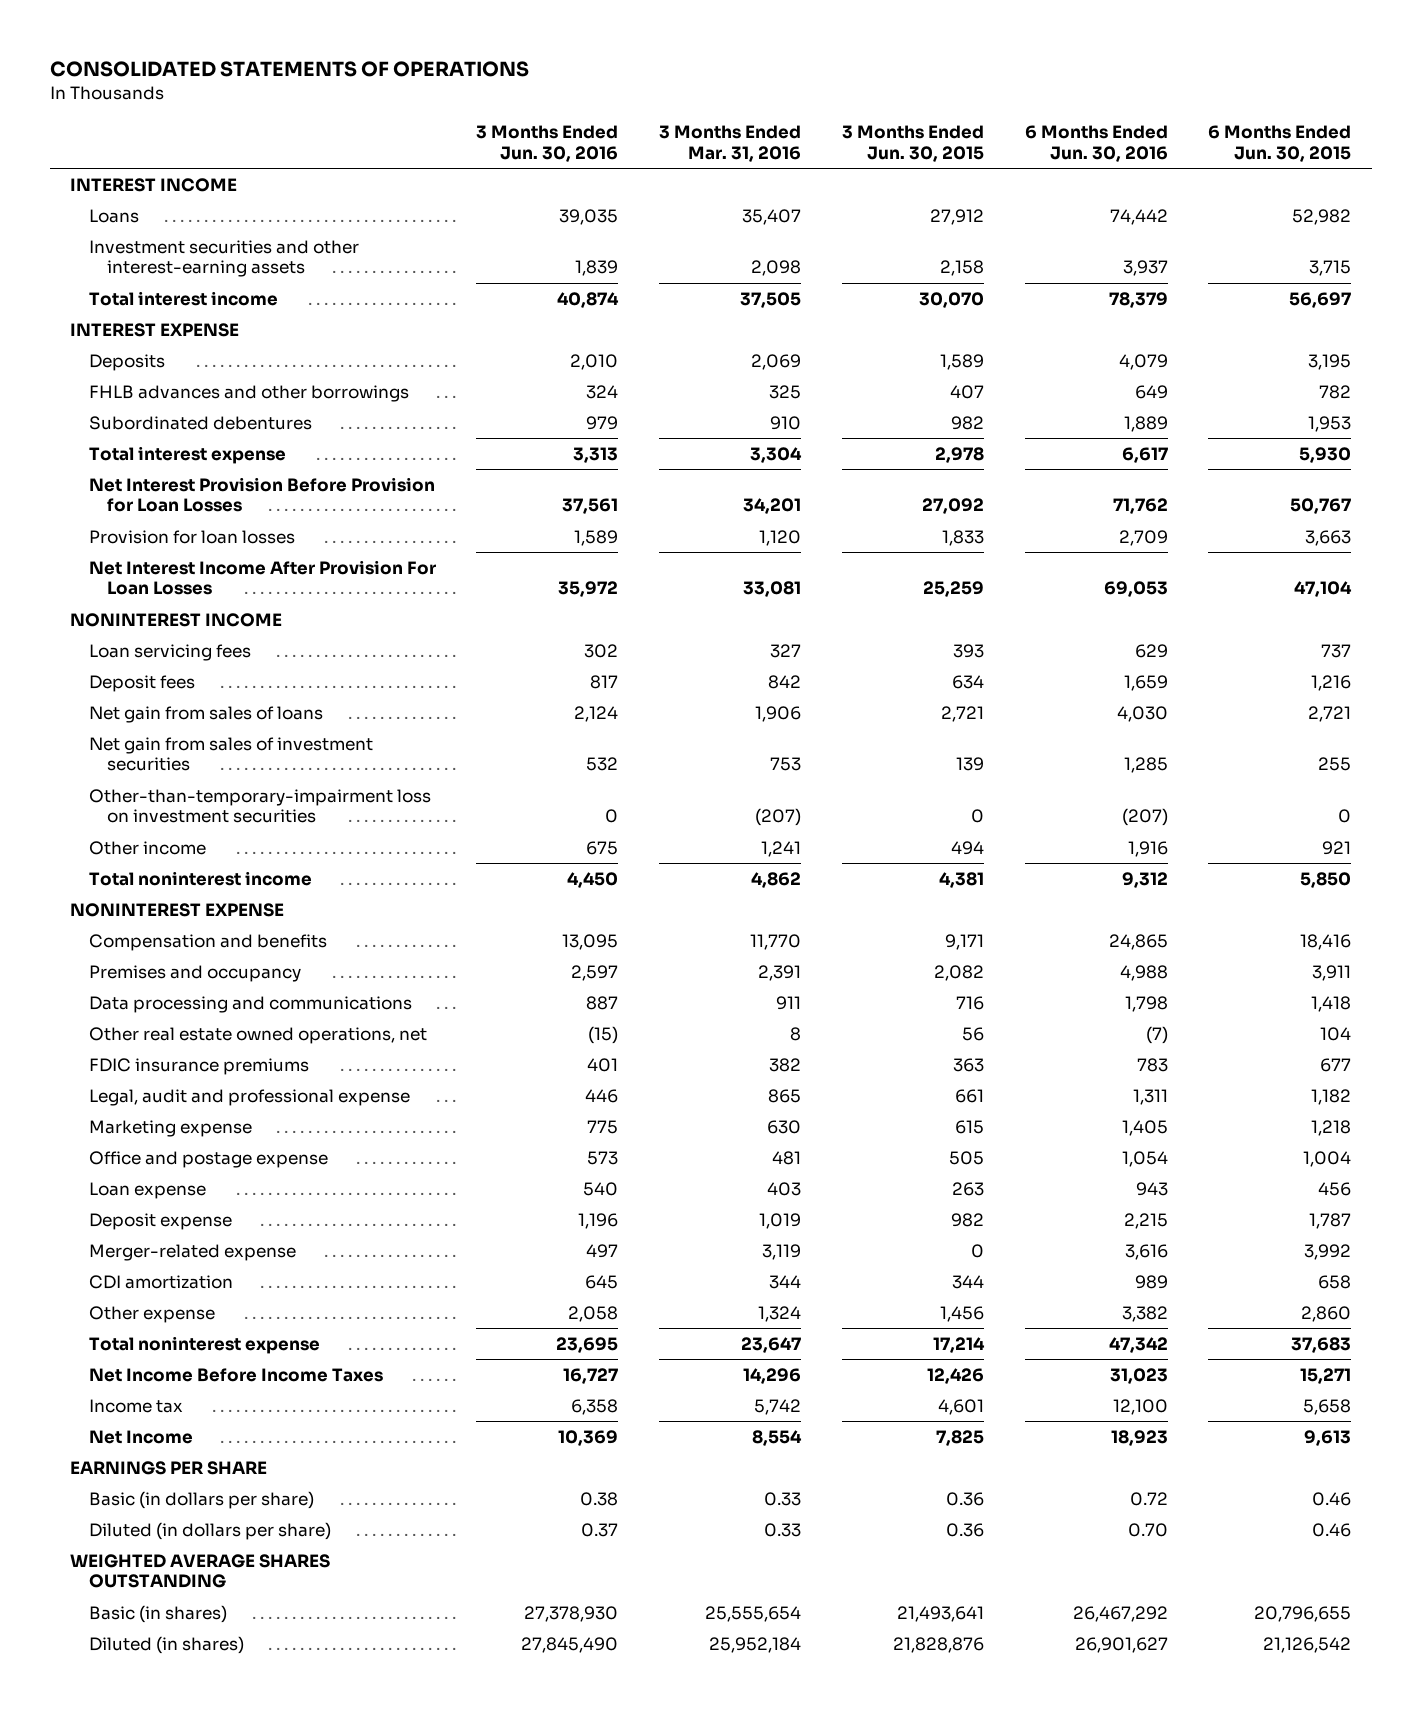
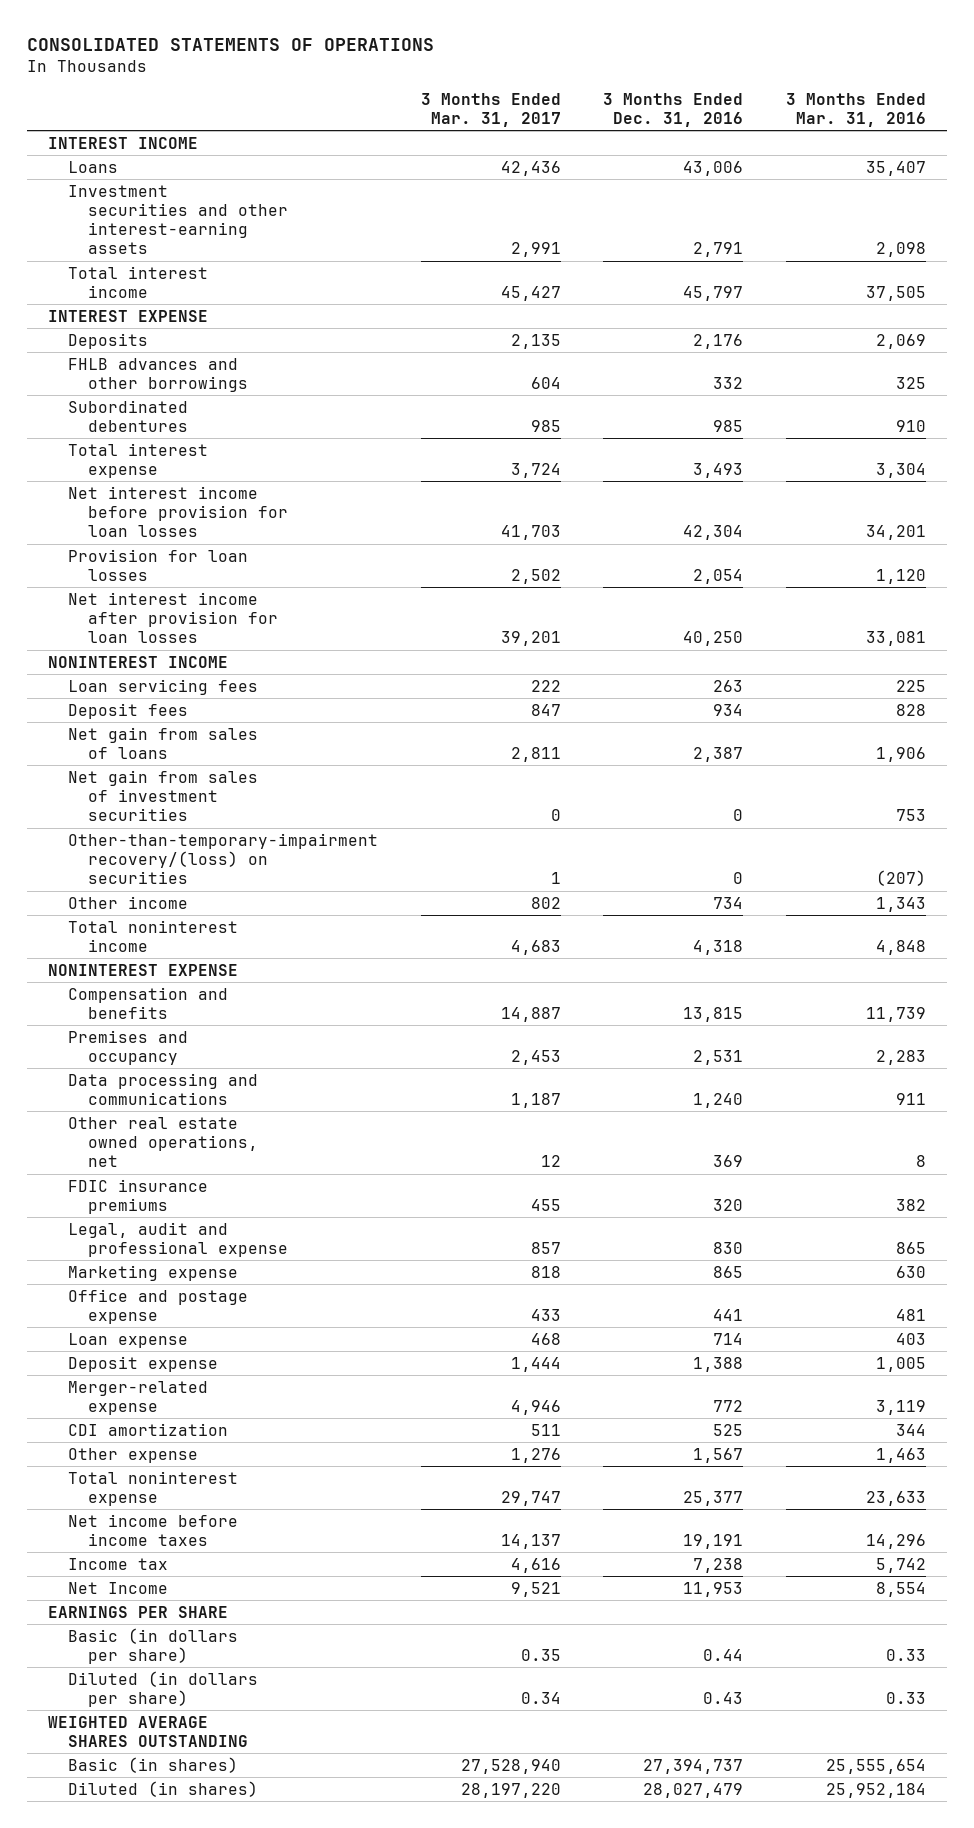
[476,125,619,163] 3 Months Ended Jun. 30, 2016 -> none
[841,125,984,163] 3 Months Ended Jun. 30, 2015 -> none
[1024,125,1168,163] 6 Months Ended Jun. 30, 2016 -> none
[1208,125,1352,163] 6 Months Ended Jun. 30, 2015 -> none
none -> [420,92,561,127] 3 Months Ended Mar. 31, 2017
none -> [603,92,744,127] 3 Months Ended Dec. 31, 2016
[88,476,435,513] Net Interest Provision Before Provision for Loan Losses -> [68,485,289,538] Net interest income before provision for loan losses
[88,559,436,596] Net Interest Income After Provision For Loan Losses -> [68,591,279,644] Net interest income after provision for loan losses
[770,643,802,658] 327 -> [895,679,926,692] 225
[768,674,802,689] 842 -> [895,703,926,716] 828
[88,788,431,824] Other-than-temporary-impairment loss on investment securities -> [68,832,379,885] Other-than-temporary-impairment recovery/(loss) on securities
[761,840,802,857] 1,241 -> [875,896,926,912] 1,343
[751,871,802,888] 4,862 -> [875,939,926,955] 4,848
[750,933,802,950] 11,770 -> [865,1006,926,1022] 11,739
[758,964,802,981] 2,391 -> [875,1049,926,1065] 2,283
[759,1212,802,1229] 1,019 -> [875,1356,926,1372] 1,005
[758,1305,802,1322] 1,324 -> [875,1447,926,1463] 1,463
[741,1336,802,1353] 23,647 -> [865,1490,926,1506] 23,633
[88,1367,383,1382] Net Income Before Income Taxes -> [68,1513,239,1546] Net income before income taxes

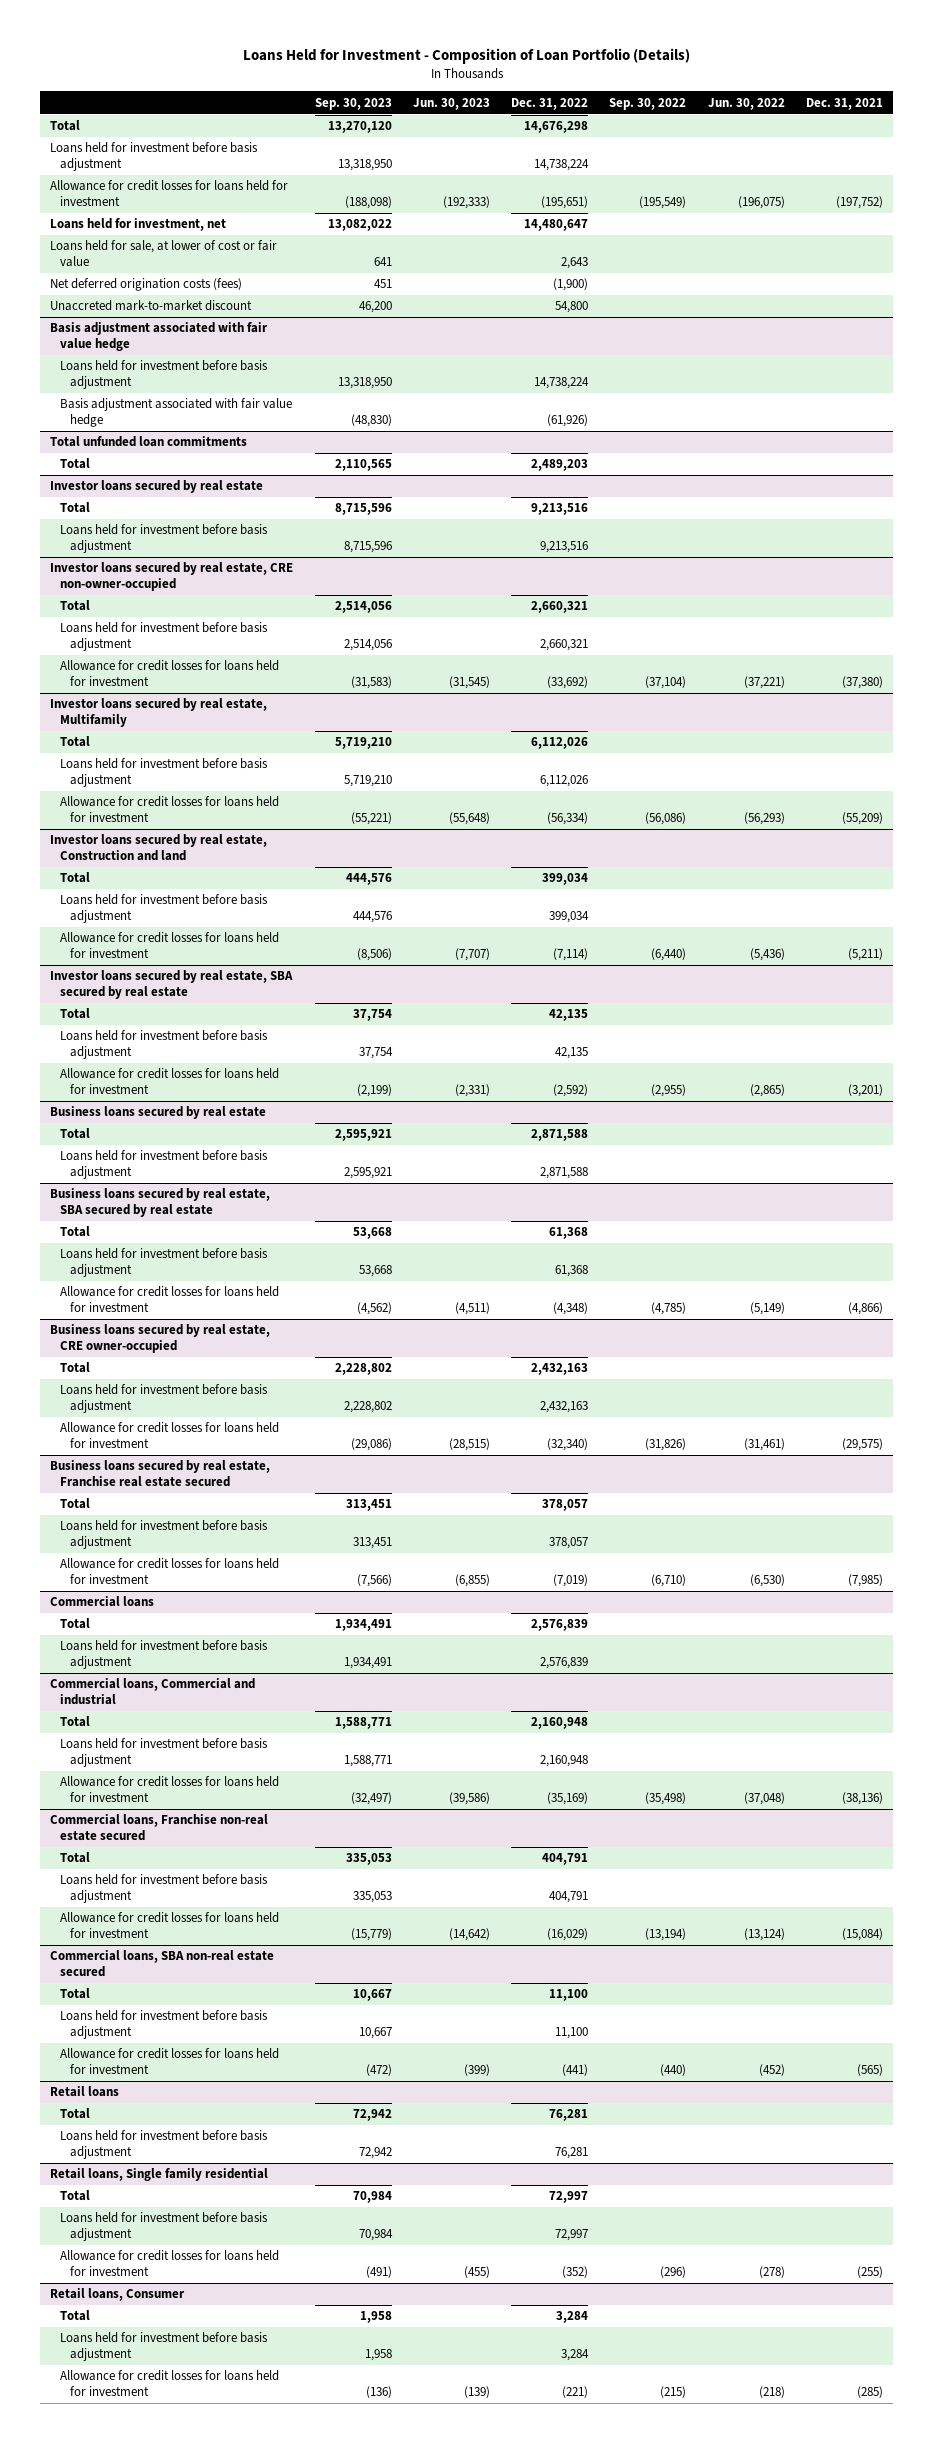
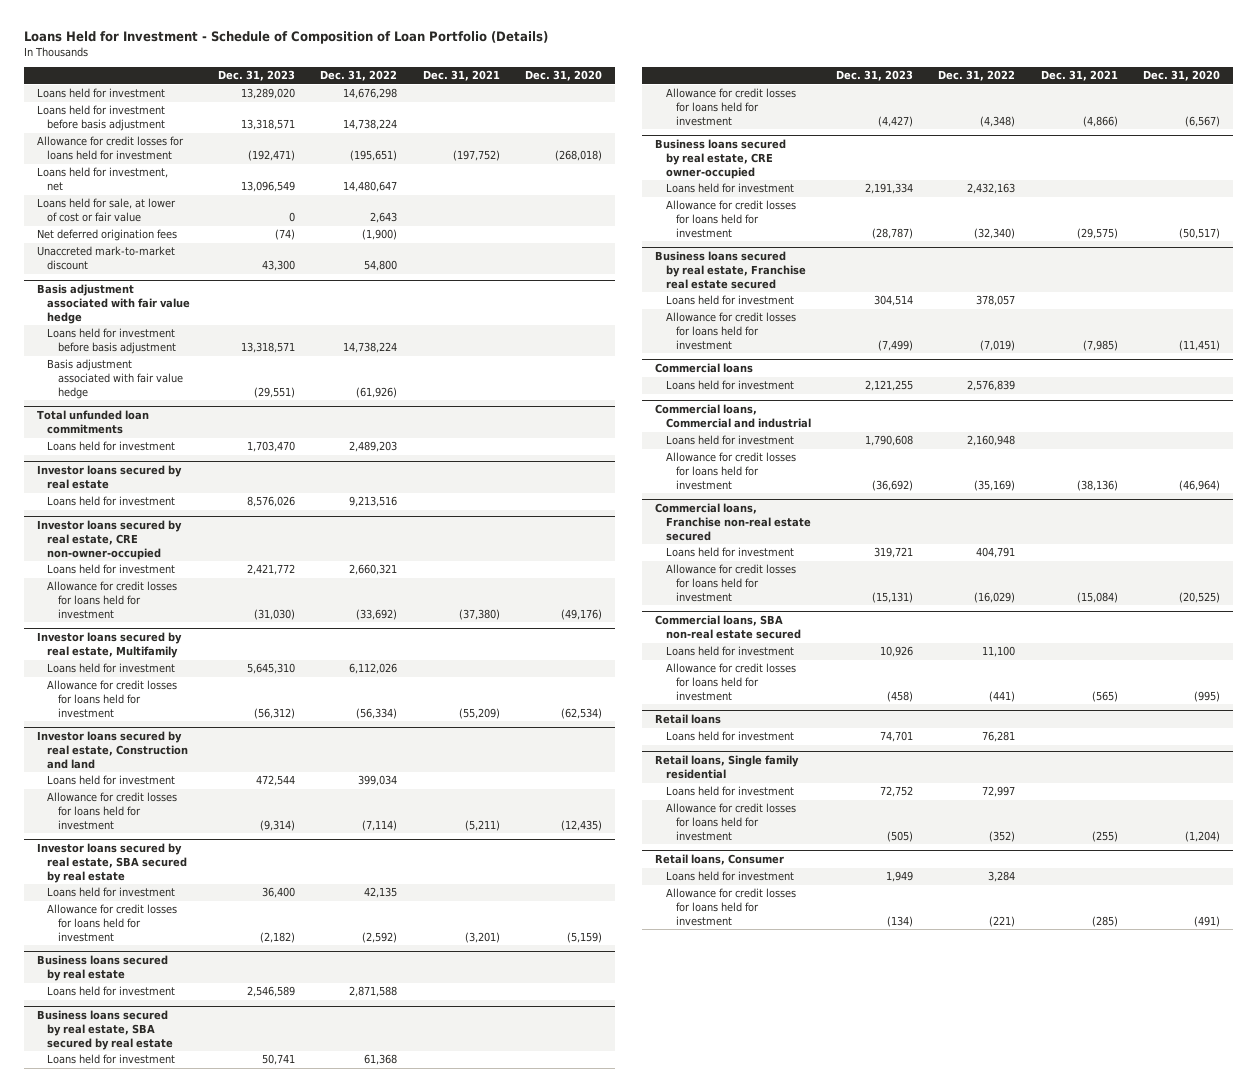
[242,48,690,65] Loans Held for Investment - Composition of Loan Portfolio (Details) -> [24,31,549,45] Loans Held for Investment - Schedule of Composition of Loan Portfolio (Details)
[314,97,392,110] Sep. 30, 2023 -> none
[412,97,490,110] Jun. 30, 2023 -> none
[609,97,687,110] Sep. 30, 2022 -> none
[707,97,785,110] Jun. 30, 2022 -> none
none -> [217,70,295,82] Dec. 31, 2023
none -> [525,70,603,82] Dec. 31, 2020
[50,120,81,132] Total -> [36,88,165,99] Loans held for investment
[50,278,243,292] Net deferred origination costs (fees) -> [36,229,177,242] Net deferred origination fees
[60,458,91,470] Total -> [47,441,176,452] Loans held for investment
[60,524,269,553] Loans held for investment before basis adjustment -> none
[60,502,91,514] Total -> [47,496,176,507] Loans held for investment
[60,622,269,651] Loans held for investment before basis adjustment -> none
[60,600,91,612] Total -> [47,564,176,575] Loans held for investment
[60,758,269,787] Loans held for investment before basis adjustment -> none
[60,736,91,748] Total -> [47,663,176,674] Loans held for investment
[60,894,269,923] Loans held for investment before basis adjustment -> none
[60,872,91,884] Total -> [47,775,176,786] Loans held for investment
[60,1030,269,1059] Loans held for investment before basis adjustment -> none
[60,1008,91,1020] Total -> [47,887,176,898] Loans held for investment
[60,1150,269,1179] Loans held for investment before basis adjustment -> none
[60,1128,91,1140] Total -> [47,986,176,997] Loans held for investment
[60,1248,269,1277] Loans held for investment before basis adjustment -> none
[60,1226,91,1238] Total -> [47,1054,176,1065] Loans held for investment
[60,1384,269,1413] Loans held for investment before basis adjustment -> none
[60,1362,91,1374] Total -> [665,183,794,194] Loans held for investment
[60,1520,269,1549] Loans held for investment before basis adjustment -> none
[60,1498,91,1510] Total -> [665,295,794,306] Loans held for investment
[60,1640,269,1669] Loans held for investment before basis adjustment -> none
[60,1618,91,1630] Total -> [665,380,794,391] Loans held for investment
[60,1738,269,1767] Loans held for investment before basis adjustment -> none
[60,1716,91,1728] Total -> [665,435,794,446] Loans held for investment
[60,1874,269,1903] Loans held for investment before basis adjustment -> none
[60,1852,91,1864] Total -> [665,547,794,558] Loans held for investment
[60,2010,269,2039] Loans held for investment before basis adjustment -> none
[60,1988,91,2000] Total -> [665,646,794,657] Loans held for investment
[60,2130,269,2159] Loans held for investment before basis adjustment -> none
[60,2108,91,2120] Total -> [665,731,794,742] Loans held for investment
[60,2212,269,2241] Loans held for investment before basis adjustment -> none
[60,2190,91,2202] Total -> [665,786,794,797] Loans held for investment
[60,2332,269,2361] Loans held for investment before basis adjustment -> none
[60,2310,91,2322] Total -> [665,871,794,882] Loans held for investment

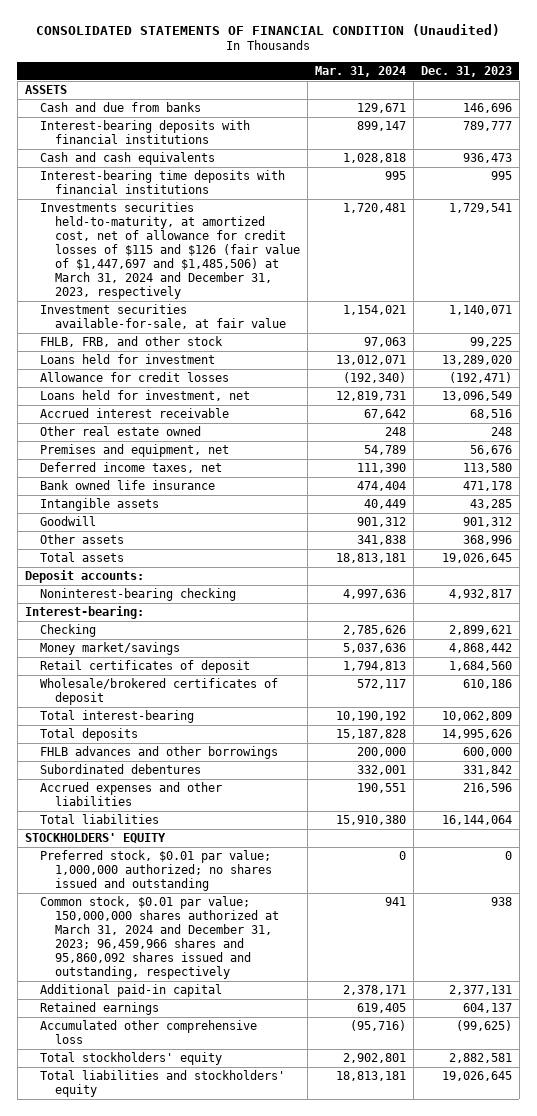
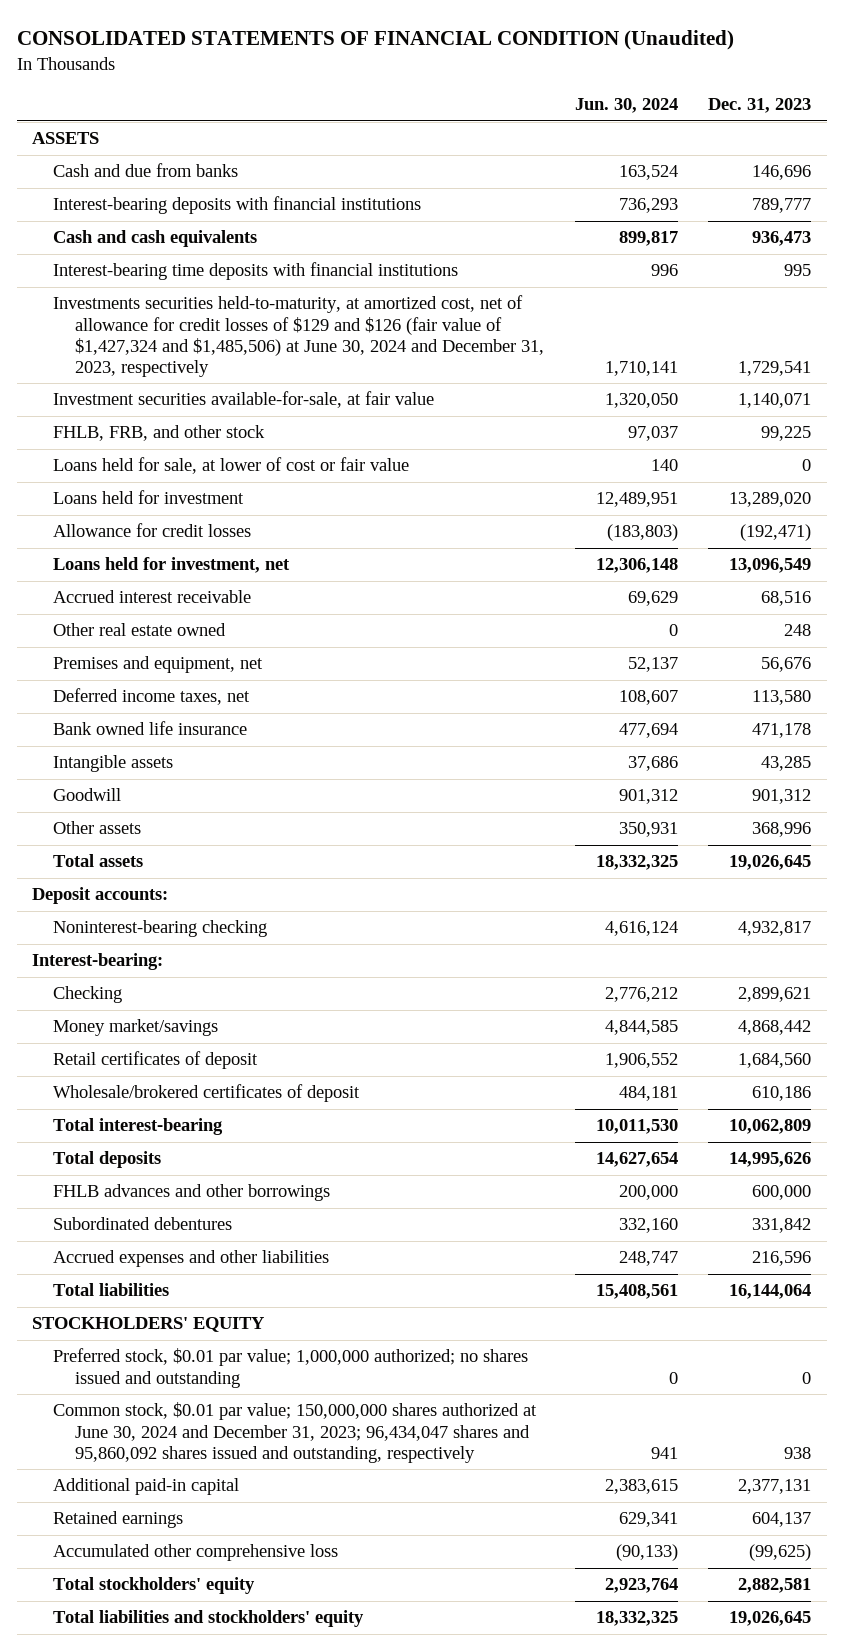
[315,65,407,77] Mar. 31, 2024 -> none
none -> [574,98,678,114] Jun. 30, 2024
[39,202,301,300] Investments securities held-to-maturity, at amortized cost, net of allowance for credit losses of $115 and $126 (fair value of $1,447,697 and $1,485,506) at March 31, 2024 and December 31, 2023, respectively -> [53,295,544,378] Investments securities held-to-maturity, at amortized cost, net of allowance for credit losses of $129 and $126 (fair value of $1,427,324 and $1,485,506) at June 30, 2024 and December 31, 2023, respectively
none -> [53,457,410,475] Loans held for sale, at lower of cost or fair value
[39,896,280,980] Common stock, $0.01 par value; 150,000,000 shares authorized at March 31, 2024 and December 31, 2023; 96,459,966 shares and 95,860,092 shares issued and outstanding, respectively -> [53,1402,538,1463] Common stock, $0.01 par value; 150,000,000 shares authorized at June 30, 2024 and December 31, 2023; 96,434,047 shares and 95,860,092 shares issued and outstanding, respectively

